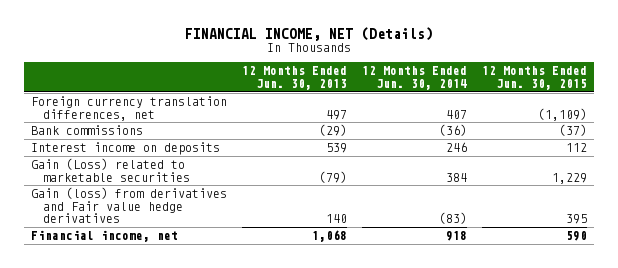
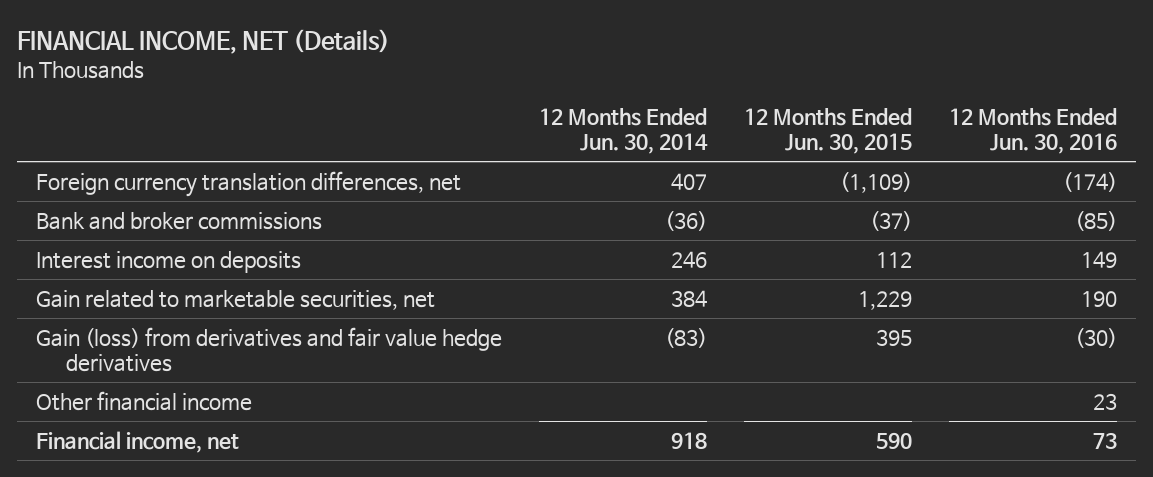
[242,66,348,90] 12 Months Ended Jun. 30, 2013 -> none
none -> [949,107,1118,155] 12 Months Ended Jun. 30, 2016
[31,124,144,135] Bank commissions -> [35,211,322,230] Bank and broker commissions
[31,157,190,182] Gain (Loss) related to marketable securities -> [35,289,435,310] Gain related to marketable securities, net
[31,186,228,224] Gain (loss) from derivatives and Fair value hedge derivatives -> [35,326,502,373] Gain (loss) from derivatives and fair value hedge derivatives
none -> [35,390,252,411] Other financial income

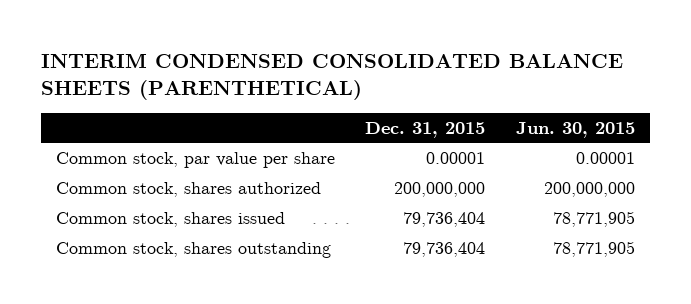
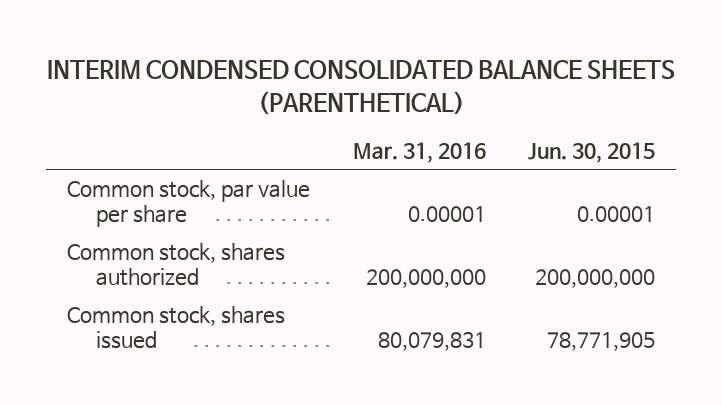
[365,121,486,138] Dec. 31, 2015 -> none
none -> [352,141,486,163] Mar. 31, 2016
[55,241,331,258] Common stock, shares outstanding -> none

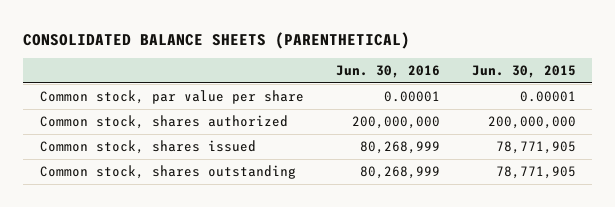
[47,60,676,115] INTERIM CONDENSED CONSOLIDATED BALANCE SHEETS (PARENTHETICAL) -> [23,31,411,49] CONSOLIDATED BALANCE SHEETS (PARENTHETICAL)
[352,141,486,163] Mar. 31, 2016 -> none
none -> [335,65,440,79] Jun. 30, 2016
none -> [39,165,296,180] Common stock, shares outstanding

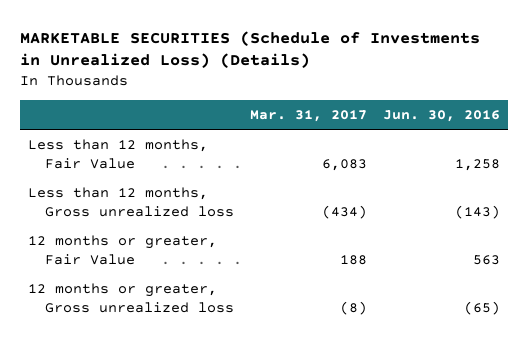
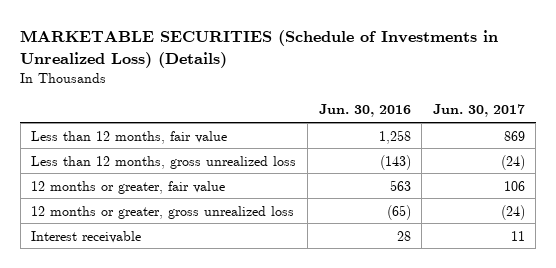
[249,109,367,122] Mar. 31, 2017 -> none
none -> [432,104,525,118] Jun. 30, 2017
[27,138,208,169] Less than 12 months, Fair Value -> [31,130,228,144] Less than 12 months, fair value
[27,186,235,217] Less than 12 months, Gross unrealized loss -> [31,155,297,169] Less than 12 months, gross unrealized loss
[27,234,217,265] 12 months or greater, Fair Value -> [31,180,226,194] 12 months or greater, fair value
[27,282,235,313] 12 months or greater, Gross unrealized loss -> [31,205,295,219] 12 months or greater, gross unrealized loss
none -> [31,230,142,243] Interest receivable

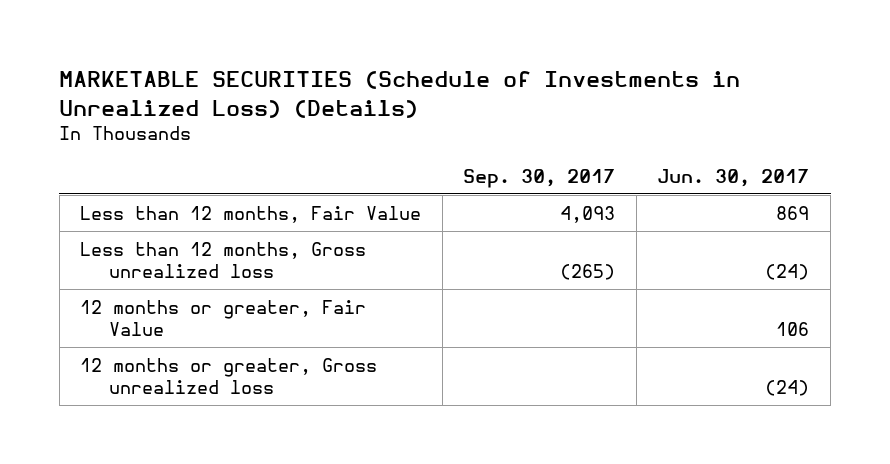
[318,104,411,118] Jun. 30, 2016 -> none
none -> [463,168,616,188] Sep. 30, 2017
[31,230,142,243] Interest receivable -> none
[31,130,228,144] Less than 12 months, fair value -> [80,205,422,223] Less than 12 months, Fair Value
[31,155,297,169] Less than 12 months, gross unrealized loss -> [80,241,367,278] Less than 12 months, Gross unrealized loss
[31,180,226,194] 12 months or greater, fair value -> [80,299,367,336] 12 months or greater, Fair Value
[31,205,295,219] 12 months or greater, gross unrealized loss -> [80,357,378,394] 12 months or greater, Gross unrealized loss

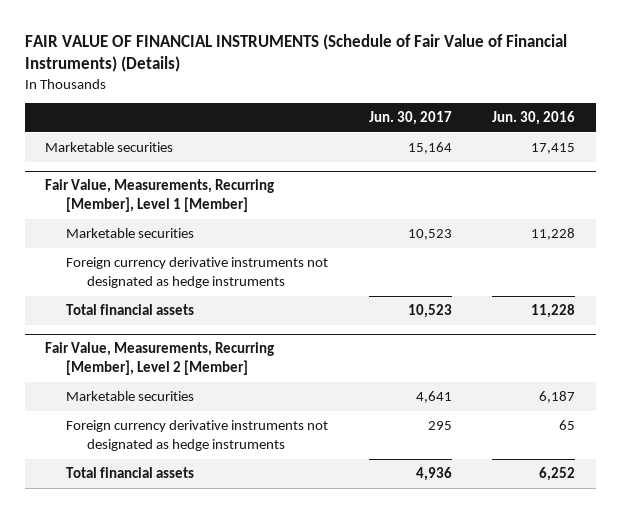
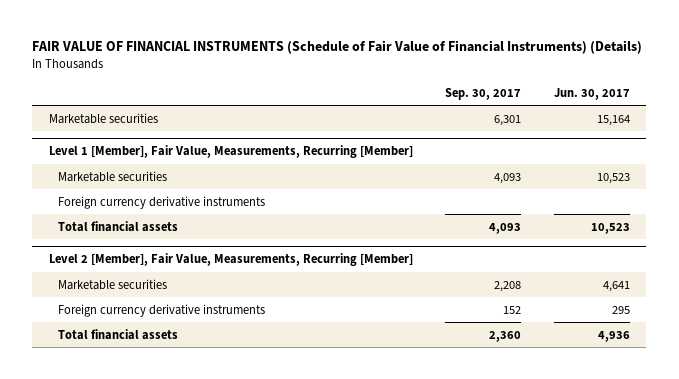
[492,111,576,126] Jun. 30, 2016 -> none
none -> [445,87,522,100] Sep. 30, 2017
[44,179,274,213] Fair Value, Measurements, Recurring [Member], Level 1 [Member] -> [48,145,413,159] Level 1 [Member], Fair Value, Measurements, Recurring [Member]
[66,257,329,288] Foreign currency derivative instruments not designated as hedge instruments -> [57,195,265,209] Foreign currency derivative instruments
[44,342,274,376] Fair Value, Measurements, Recurring [Member], Level 2 [Member] -> [48,253,413,267] Level 2 [Member], Fair Value, Measurements, Recurring [Member]
[66,420,329,451] Foreign currency derivative instruments not designated as hedge instruments -> [57,303,265,317] Foreign currency derivative instruments

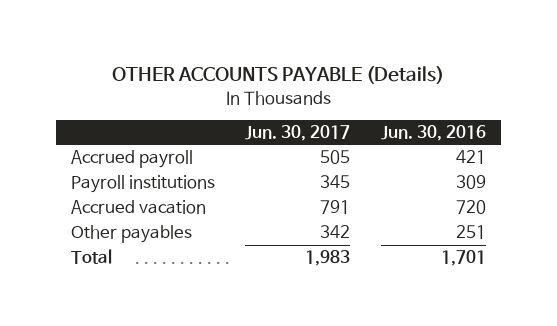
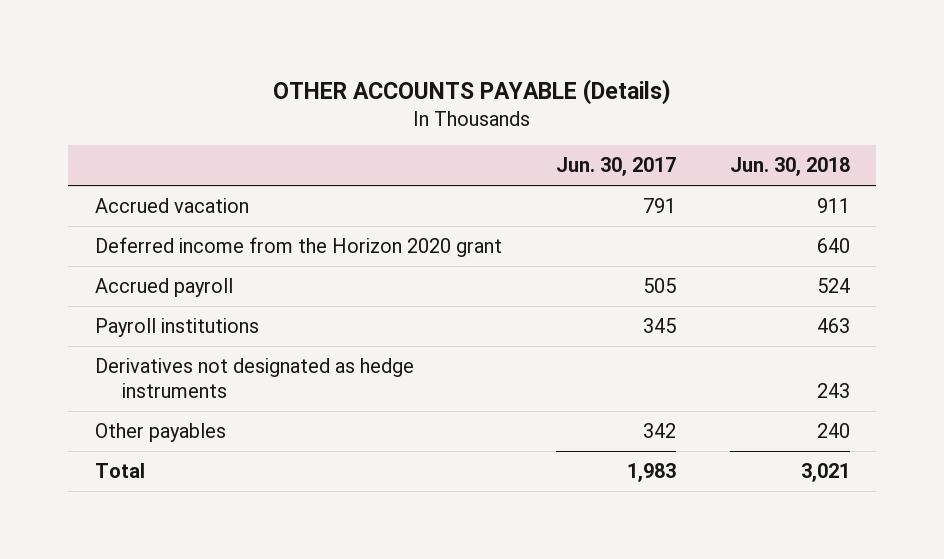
[380,125,486,142] Jun. 30, 2016 -> none
none -> [729,157,850,177] Jun. 30, 2018
[71,200,207,215] Accrued vacation -> [94,197,249,213] Accrued vacation
none -> [94,236,502,257] Deferred income from the Horizon 2020 grant
none -> [94,357,414,399] Derivatives not designated as hedge instruments

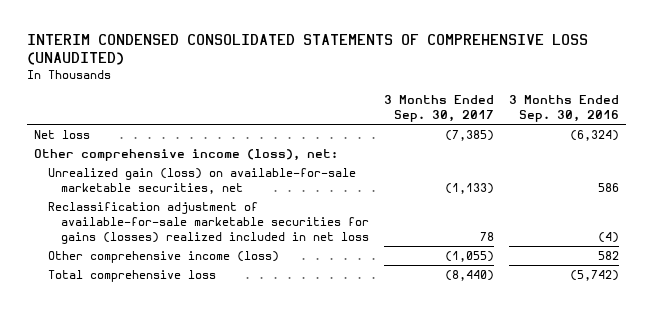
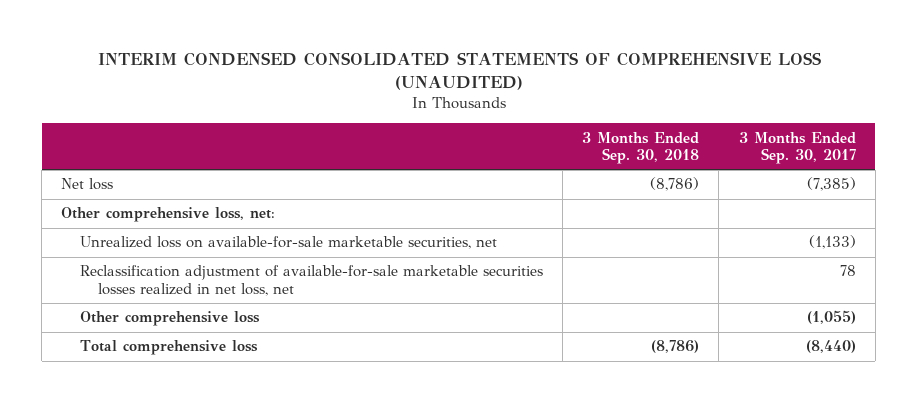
[509,95,620,123] 3 Months Ended Sep. 30, 2016 -> none
none -> [582,131,700,165] 3 Months Ended Sep. 30, 2018
[33,149,338,162] Other comprehensive income (loss), net: -> [61,207,276,223] Other comprehensive loss, net:
[47,168,356,195] Unrealized gain (loss) on available-for-sale marketable securities, net -> [79,236,497,250] Unrealized loss on available-for-sale marketable securities, net
[47,202,370,245] Reclassification adjustment of available-for-sale marketable securities for gains (losses) realized included in net loss -> [79,265,543,296] Reclassification adjustment of available-for-sale marketable securities losses realized in net loss, net
[47,251,279,264] Other comprehensive income (loss) -> [79,311,260,327] Other comprehensive loss

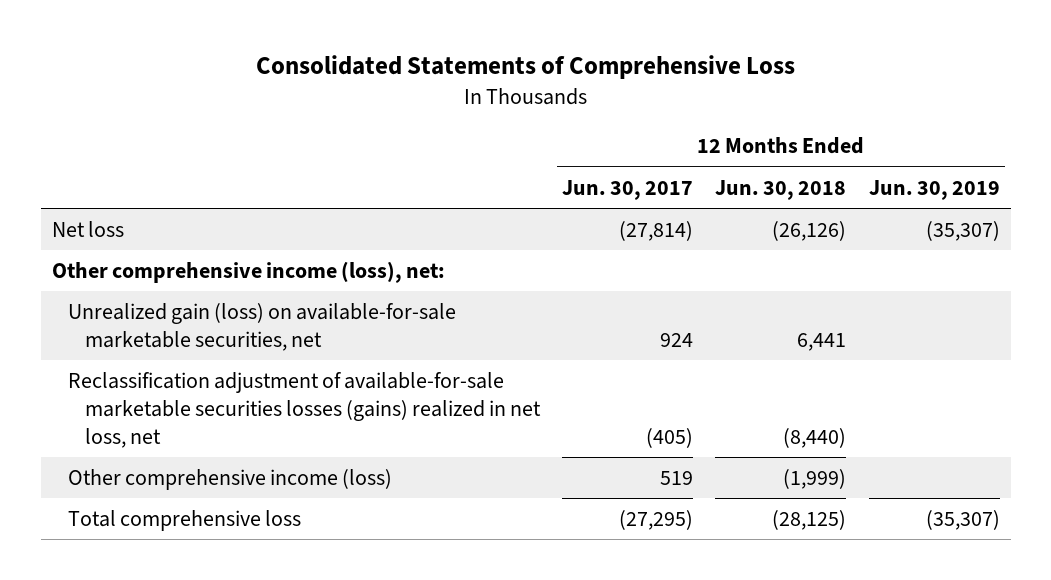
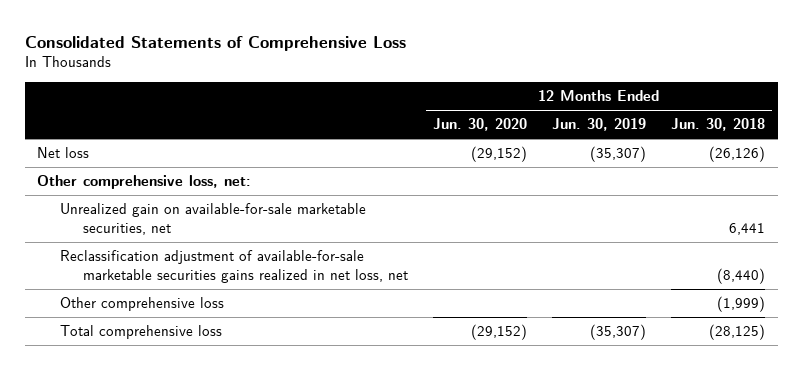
[562,179,694,200] Jun. 30, 2017 -> none
none -> [432,118,527,132] Jun. 30, 2020
[51,260,445,283] Other comprehensive income (loss), net: -> [37,175,252,190] Other comprehensive loss, net:
[68,302,457,351] Unrealized gain (loss) on available-for-sale marketable securities, net -> [59,203,366,235] Unrealized gain on available-for-sale marketable securities, net
[68,371,541,448] Reclassification adjustment of available-for-sale marketable securities losses (gains) realized in net loss, net -> [59,250,408,283] Reclassification adjustment of available-for-sale marketable securities gains realized in net loss, net
[68,468,393,490] Other comprehensive income (loss) -> [59,297,224,312] Other comprehensive loss

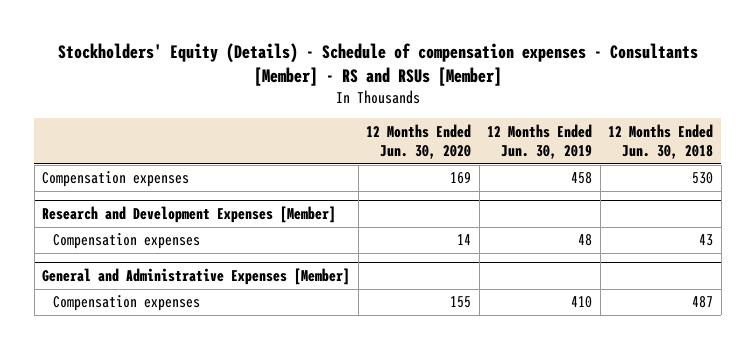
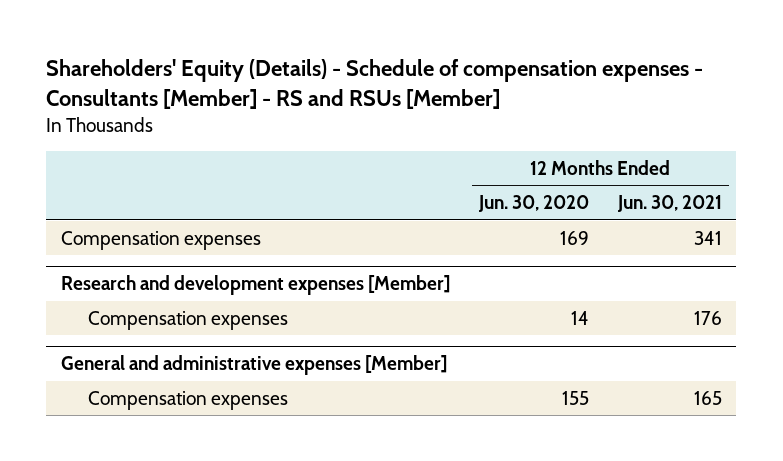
[57,43,698,87] Stockholders' Equity (Details) - Schedule of compensation expenses - Consultants [Member] - RS and RSUs [Member] -> [46,59,704,110] Shareholders' Equity (Details) - Schedule of compensation expenses - Consultants [Member] - RS and RSUs [Member]
[487,123,593,160] 12 Months Ended Jun. 30, 2019 -> none
[608,123,714,160] 12 Months Ended Jun. 30, 2018 -> none
none -> [616,195,722,213] Jun. 30, 2021
[42,206,337,224] Research and Development Expenses [Member] -> [60,275,450,296] Research and development expenses [Member]
[42,268,351,286] General and Administrative Expenses [Member] -> [60,355,447,376] General and administrative expenses [Member]

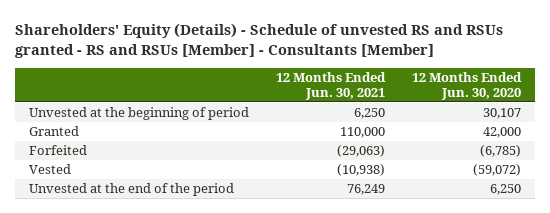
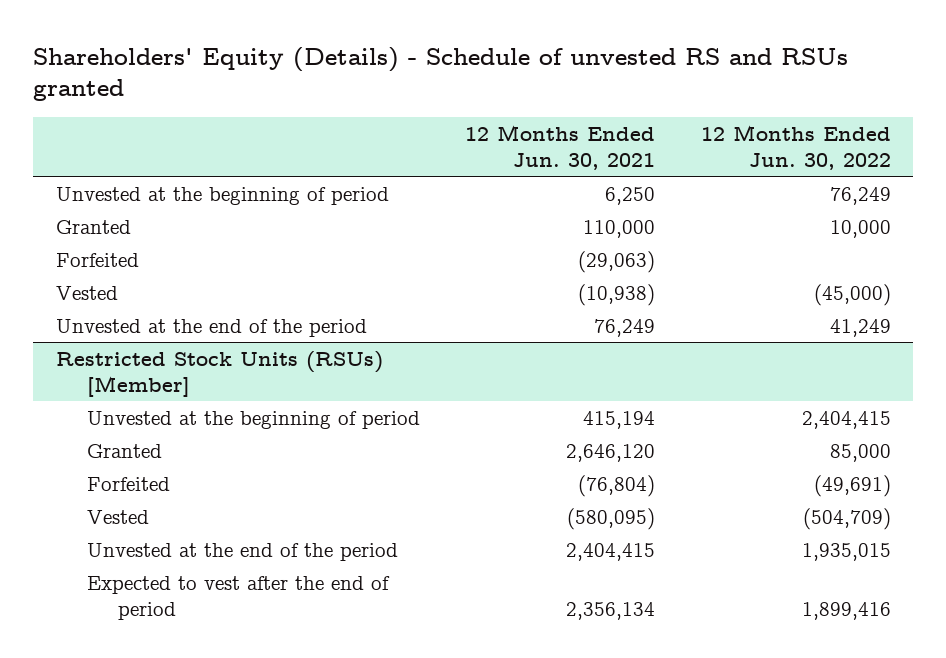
[15,23,504,58] Shareholders' Equity (Details) - Schedule of unvested RS and RSUs granted - RS and RSUs [Member] - Consultants [Member] -> [32,46,848,102] Shareholders' Equity (Details) - Schedule of unvested RS and RSUs granted
[412,71,523,100] 12 Months Ended Jun. 30, 2020 -> none
none -> [700,124,891,170] 12 Months Ended Jun. 30, 2022
none -> [55,350,383,397] Restricted Stock Units (RSUs) [Member]
none -> [86,410,420,429] Unvested at the beginning of period
none -> [86,443,162,458] Granted
none -> [86,476,170,491] Forfeited
none -> [86,509,149,524] Vested
none -> [86,542,398,561] Unvested at the end of the period
none -> [86,575,390,620] Expected to vest after the end of period

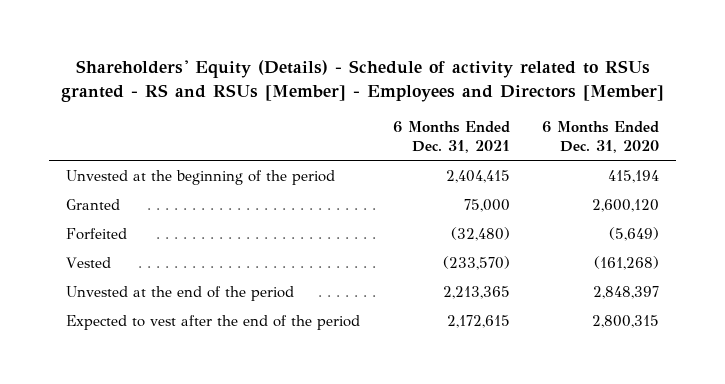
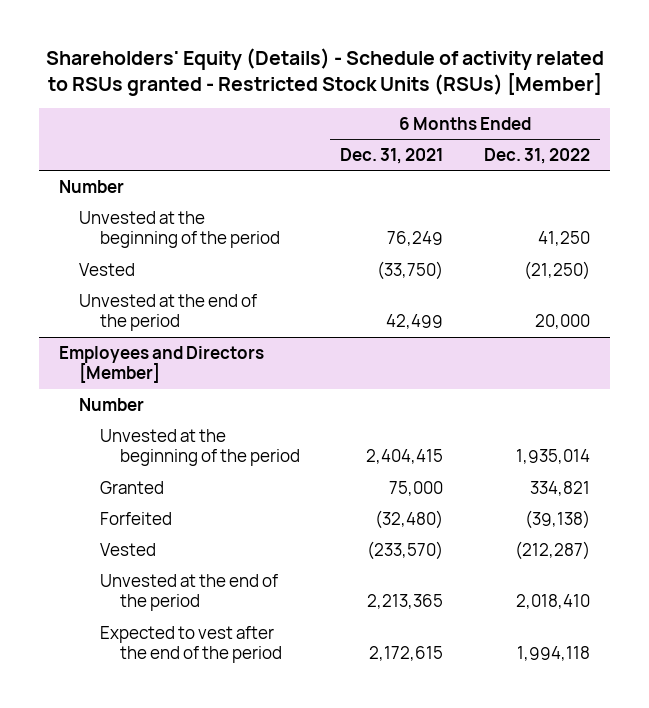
[60,60,664,102] Shareholders' Equity (Details) - Schedule of activity related to RSUs granted - RS and RSUs [Member] - Employees and Directors [Member] -> [45,48,604,97] Shareholders' Equity (Details) - Schedule of activity related to RSUs granted - Restricted Stock Units (RSUs) [Member]
[542,120,660,153] 6 Months Ended Dec. 31, 2020 -> none
none -> [483,147,590,164] Dec. 31, 2022
none -> [59,179,125,193] Number
none -> [79,210,280,249] Unvested at the beginning of the period
none -> [79,262,136,276] Vested
none -> [79,293,258,332] Unvested at the end of the period
none -> [59,345,265,384] Employees and Directors [Member]
none -> [79,397,145,411] Number

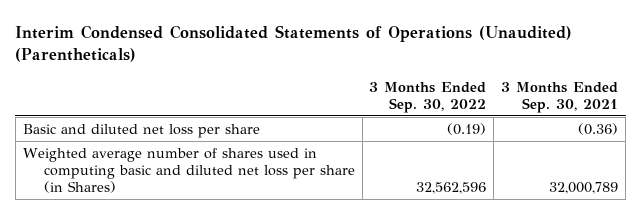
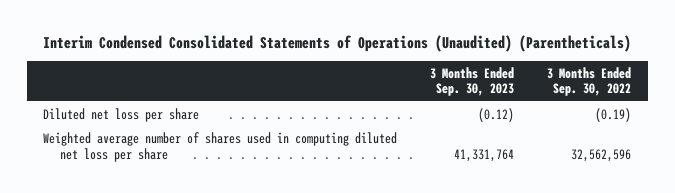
[501,81,619,113] 3 Months Ended Sep. 30, 2021 -> none
none -> [430,66,515,97] 3 Months Ended Sep. 30, 2023
[22,123,260,138] Basic and diluted net loss per share -> [43,107,200,122] Diluted net loss per share
[22,147,355,194] Weighted average number of shares used in computing basic and diluted net loss per share (in Shares) -> [43,131,398,162] Weighted average number of shares used in computing diluted net loss per share

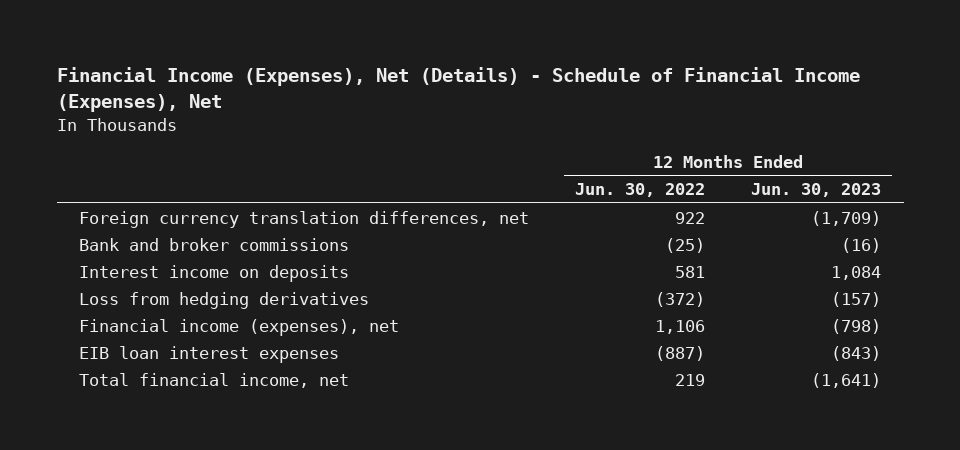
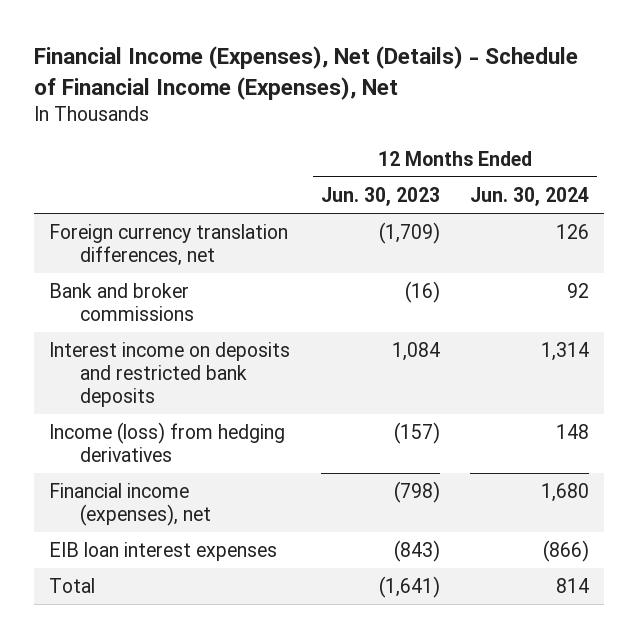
[575,183,706,198] Jun. 30, 2022 -> none
none -> [470,187,590,207] Jun. 30, 2024
[79,264,350,282] Interest income on deposits -> [48,342,290,407] Interest income on deposits and restricted bank deposits
[79,291,370,309] Loss from hedging derivatives -> [48,422,285,462] Income (loss) from hedging derivatives
[79,372,350,388] Total financial income, net -> [48,578,95,594] Total

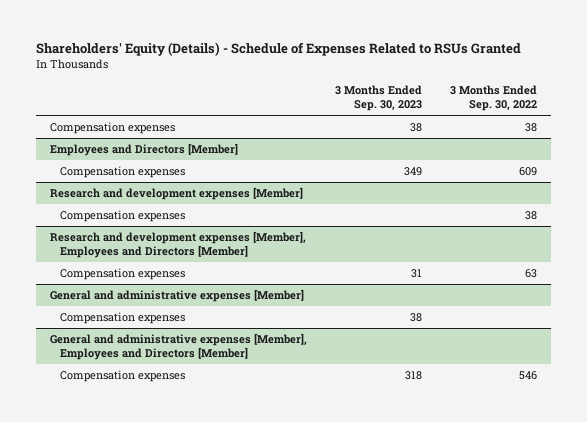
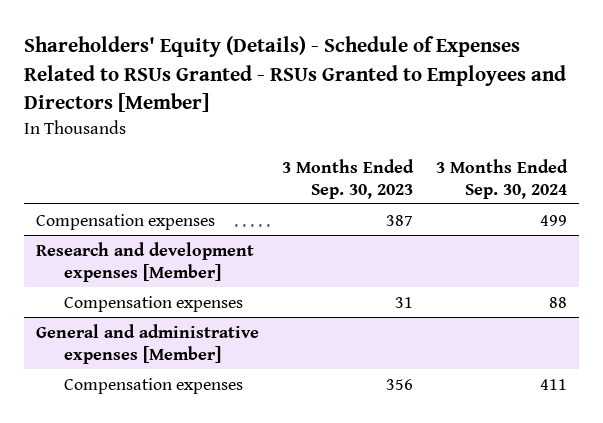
[35,42,521,57] Shareholders' Equity (Details) - Schedule of Expenses Related to RSUs Granted -> [24,36,567,113] Shareholders' Equity (Details) - Schedule of Expenses Related to RSUs Granted - RSUs Granted to Employees and Directors [Member]
[450,85,538,112] 3 Months Ended Sep. 30, 2022 -> none
none -> [436,158,569,199] 3 Months Ended Sep. 30, 2024
[49,142,238,156] Employees and Directors [Member] -> none
[60,165,186,178] Compensation expenses -> none
[410,122,423,132] 38 -> [385,214,413,226] 387
[60,209,186,222] Compensation expenses -> none
[49,230,306,258] Research and development expenses [Member], Employees and Directors [Member] -> none
[49,332,307,360] General and administrative expenses [Member], Employees and Directors [Member] -> none
[60,369,186,382] Compensation expenses -> none
[410,312,423,322] 38 -> [385,378,413,390] 356

